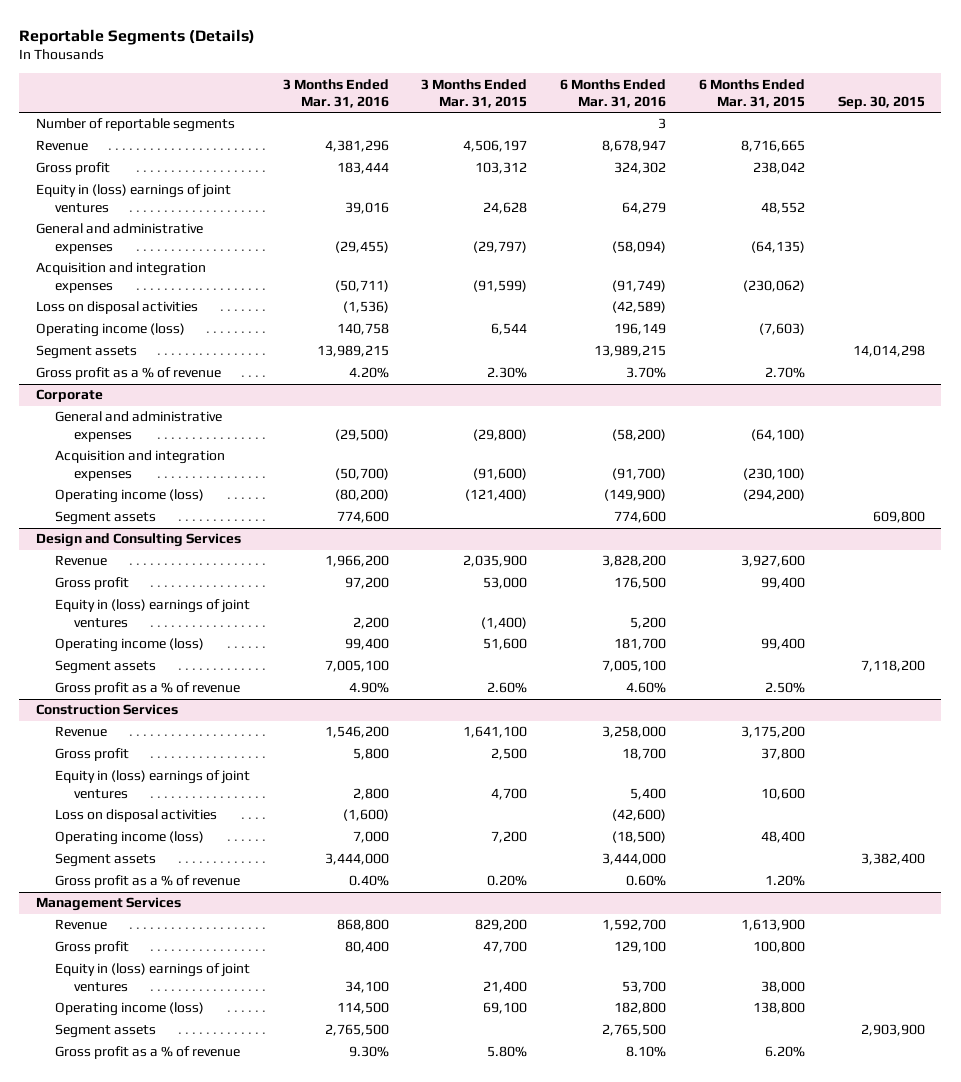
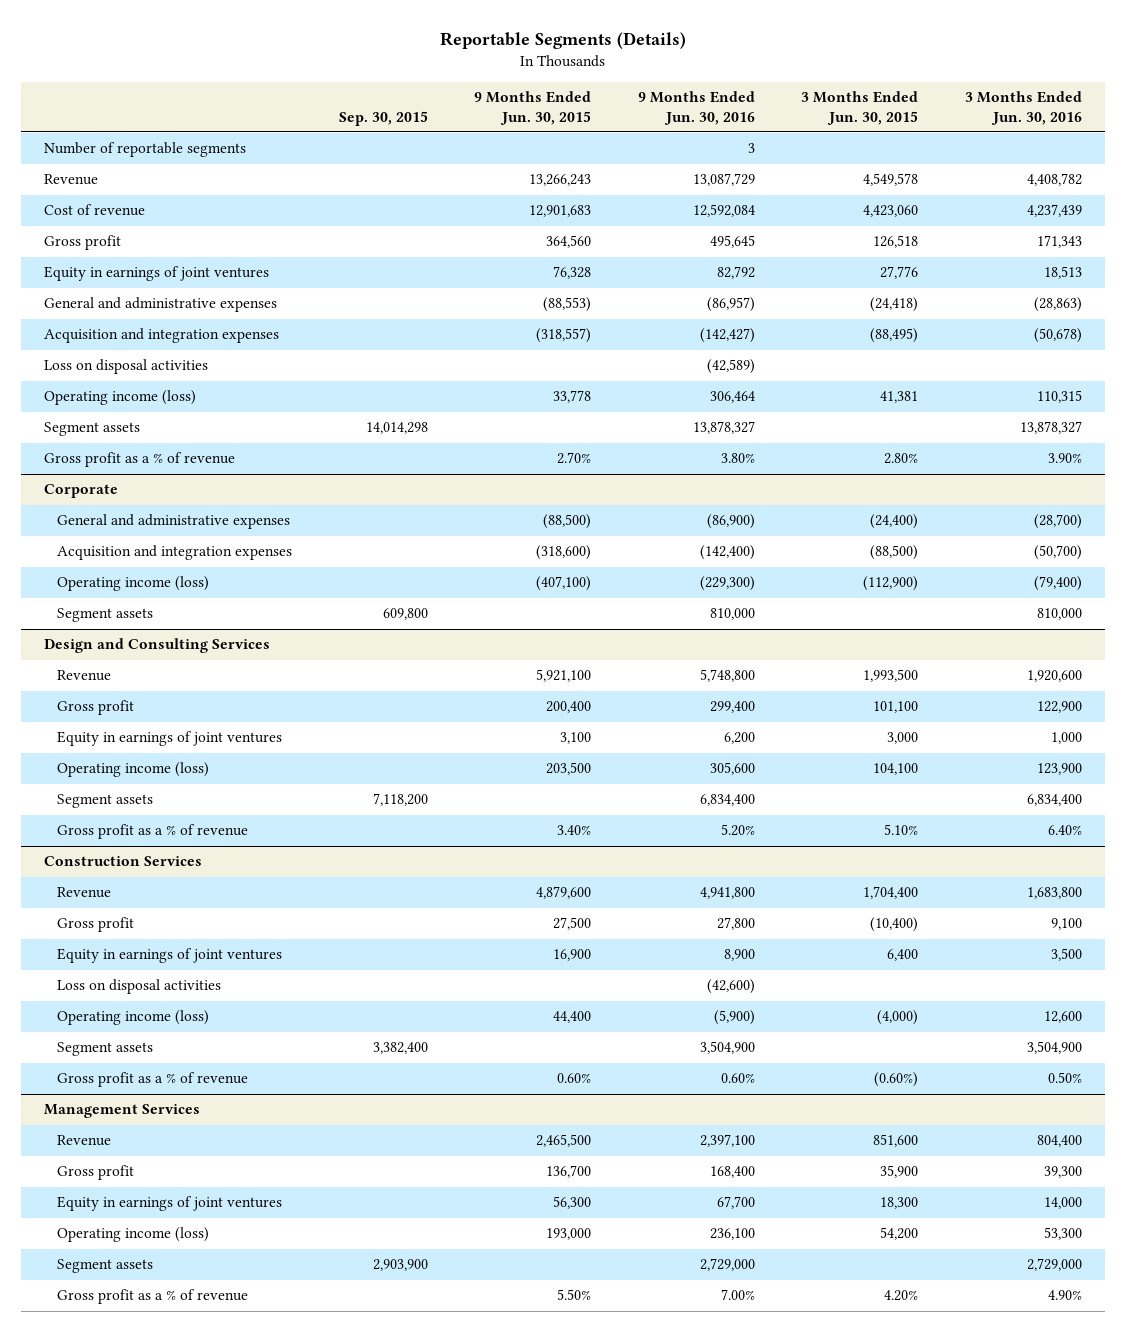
[282,78,389,109] 3 Months Ended Mar. 31, 2016 -> none
[421,78,528,109] 3 Months Ended Mar. 31, 2015 -> none
[560,78,667,109] 6 Months Ended Mar. 31, 2016 -> none
[698,78,805,109] 6 Months Ended Mar. 31, 2015 -> none
none -> [474,91,592,125] 9 Months Ended Jun. 30, 2015
none -> [637,91,755,125] 9 Months Ended Jun. 30, 2016
none -> [801,91,919,125] 3 Months Ended Jun. 30, 2015
none -> [965,91,1083,125] 3 Months Ended Jun. 30, 2016
none -> [44,204,146,217] Cost of revenue
[35,184,231,213] Equity in (loss) earnings of joint ventures -> [44,266,270,282] Equity in earnings of joint ventures
[54,599,250,628] Equity in (loss) earnings of joint ventures -> [56,731,282,747] Equity in earnings of joint ventures
[54,770,250,799] Equity in (loss) earnings of joint ventures -> [56,948,282,964] Equity in earnings of joint ventures
[54,963,250,992] Equity in (loss) earnings of joint ventures -> [56,1196,282,1212] Equity in earnings of joint ventures

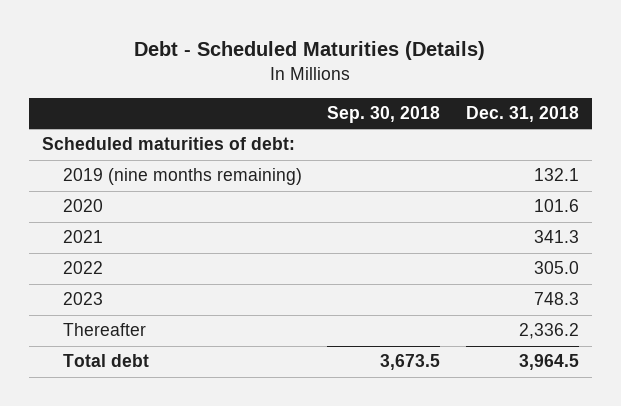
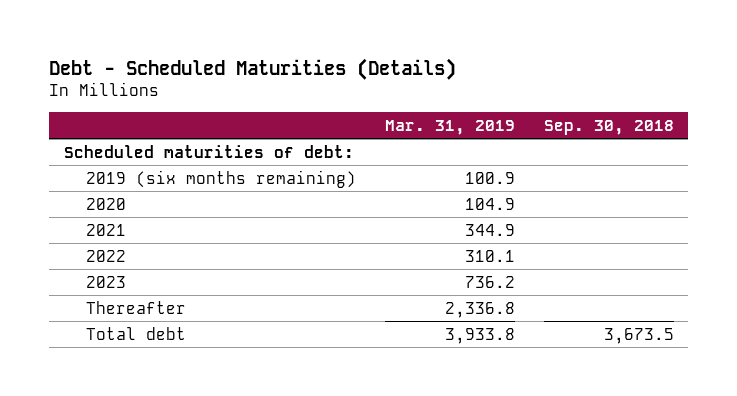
[466,106,580,123] Dec. 31, 2018 -> none
none -> [385,119,516,135] Mar. 31, 2019
[62,168,302,186] 2019 (nine months remaining) -> [86,169,357,188] 2019 (six months remaining)

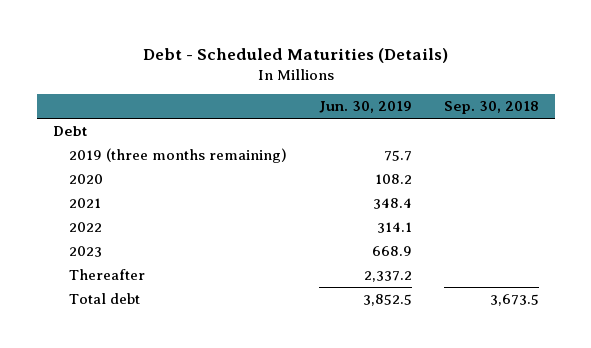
[385,119,516,135] Mar. 31, 2019 -> none
none -> [318,101,412,114] Jun. 30, 2019
[63,144,354,158] Scheduled maturities of debt: -> none
none -> [52,126,87,137] Debt
[86,169,357,188] 2019 (six months remaining) -> [68,148,287,164] 2019 (three months remaining)

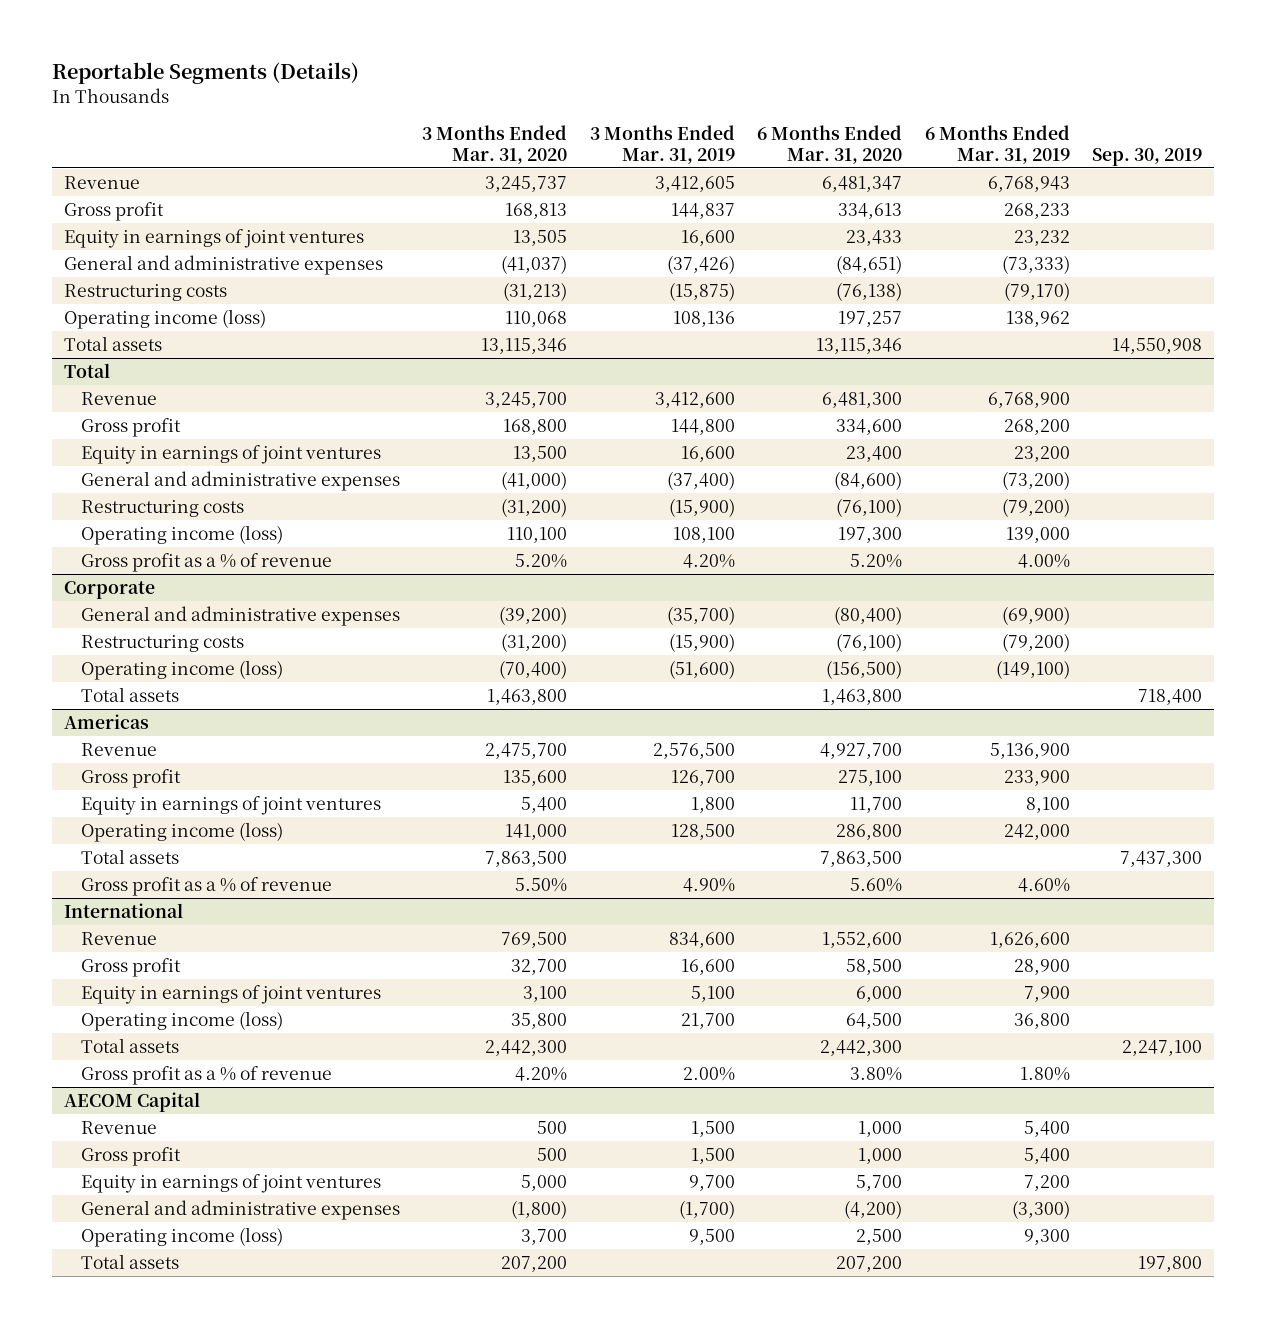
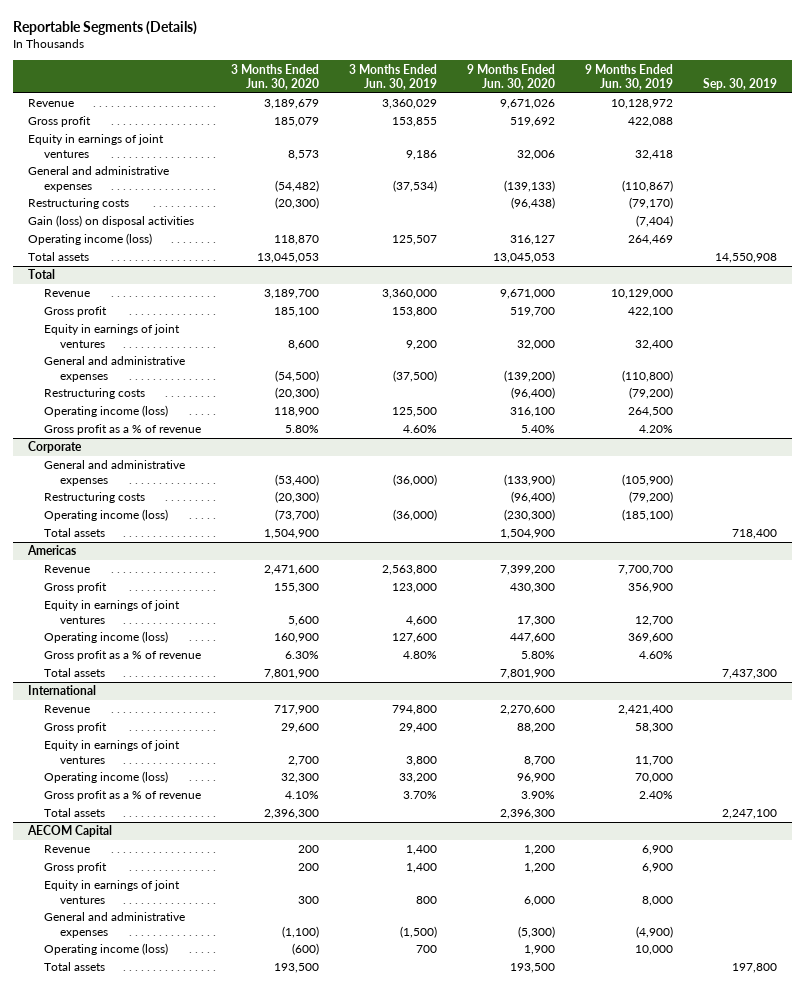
[422,125,568,164] 3 Months Ended Mar. 31, 2020 -> none
[589,125,735,164] 3 Months Ended Mar. 31, 2019 -> none
[757,125,903,164] 6 Months Ended Mar. 31, 2020 -> none
[924,125,1070,164] 6 Months Ended Mar. 31, 2019 -> none
none -> [231,63,320,90] 3 Months Ended Jun. 30, 2020
none -> [349,63,438,90] 3 Months Ended Jun. 30, 2019
none -> [467,63,556,90] 9 Months Ended Jun. 30, 2020
none -> [585,63,674,90] 9 Months Ended Jun. 30, 2019
none -> [28,215,195,228] Gain (loss) on disposal activities
[80,848,179,864] Total assets -> [44,668,106,678] Total assets
[80,1037,179,1053] Total assets -> [44,808,106,818] Total assets

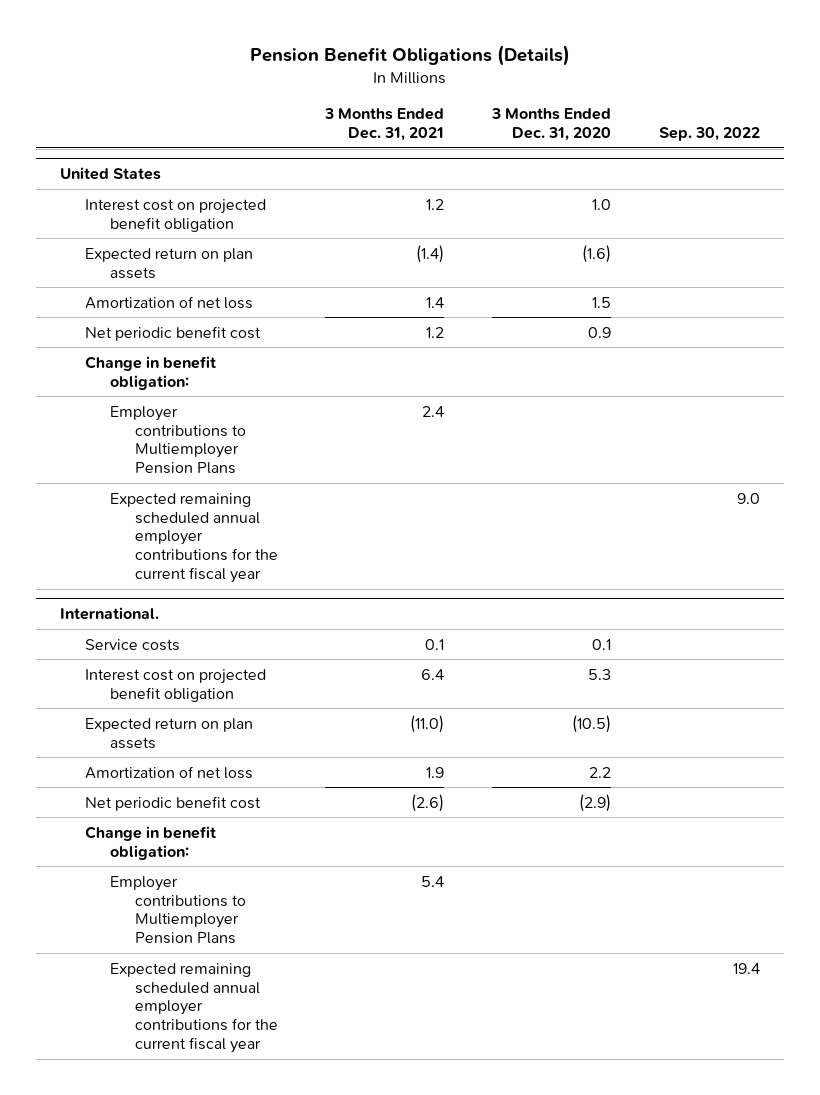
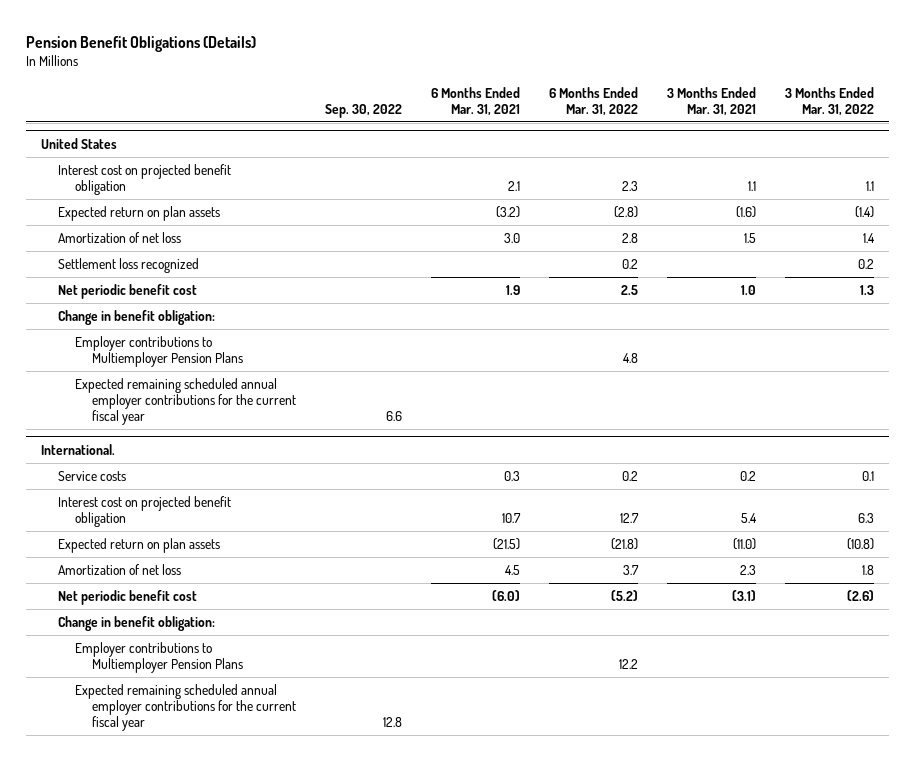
[324,108,445,142] 3 Months Ended Dec. 31, 2021 -> none
[491,108,612,142] 3 Months Ended Dec. 31, 2020 -> none
none -> [431,86,521,116] 6 Months Ended Mar. 31, 2021
none -> [549,86,639,116] 6 Months Ended Mar. 31, 2022
none -> [667,86,757,116] 3 Months Ended Mar. 31, 2021
none -> [785,86,875,116] 3 Months Ended Mar. 31, 2022
none -> [58,258,200,274] Settlement loss recognized
[736,492,760,504] 9.0 -> [386,410,403,421] 6.6
[732,962,760,974] 19.4 -> [383,716,403,727] 12.8

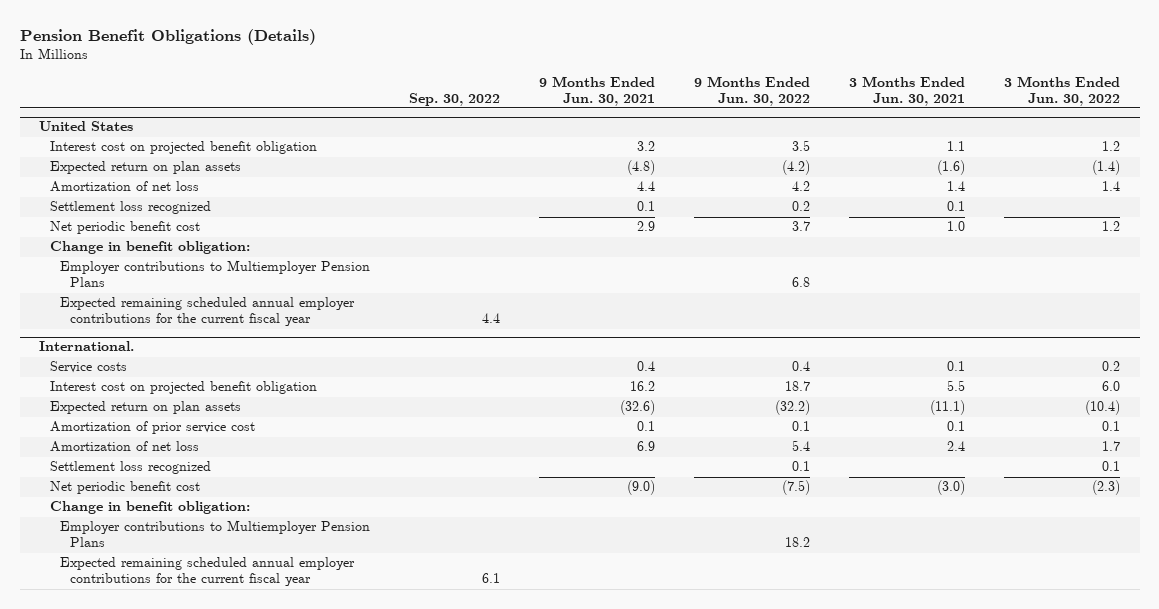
[431,86,521,116] 6 Months Ended Mar. 31, 2021 -> none
[549,86,639,116] 6 Months Ended Mar. 31, 2022 -> none
[667,86,757,116] 3 Months Ended Mar. 31, 2021 -> none
[785,86,875,116] 3 Months Ended Mar. 31, 2022 -> none
none -> [538,75,655,106] 9 Months Ended Jun. 30, 2021
none -> [694,75,811,106] 9 Months Ended Jun. 30, 2022
none -> [849,75,966,106] 3 Months Ended Jun. 30, 2021
none -> [1004,75,1121,106] 3 Months Ended Jun. 30, 2022
[386,410,403,421] 6.6 -> [481,313,500,324] 4.4
none -> [49,421,255,435] Amortization of prior service cost
none -> [49,461,211,475] Settlement loss recognized
[383,716,403,727] 12.8 -> [481,573,500,584] 6.1

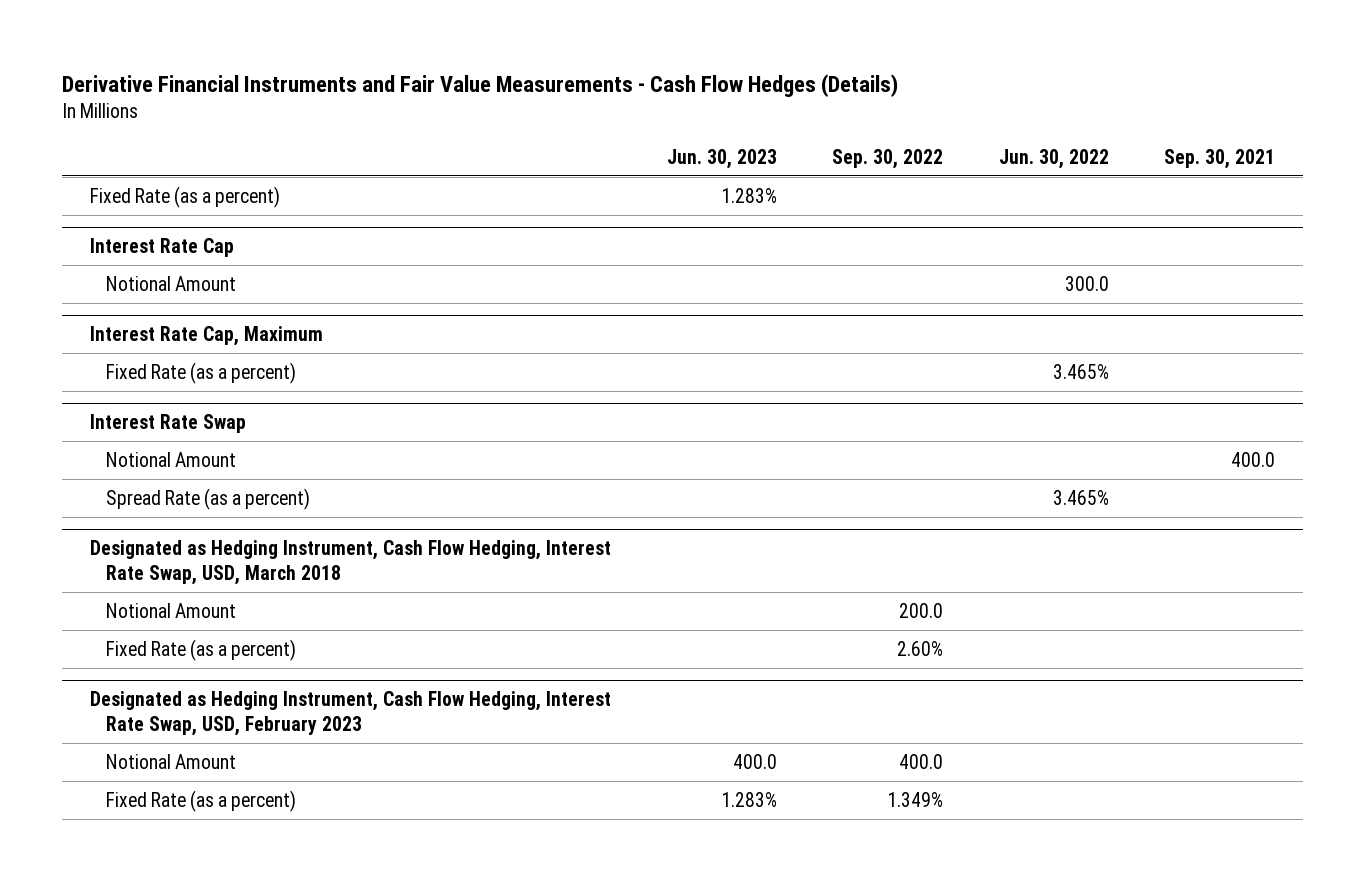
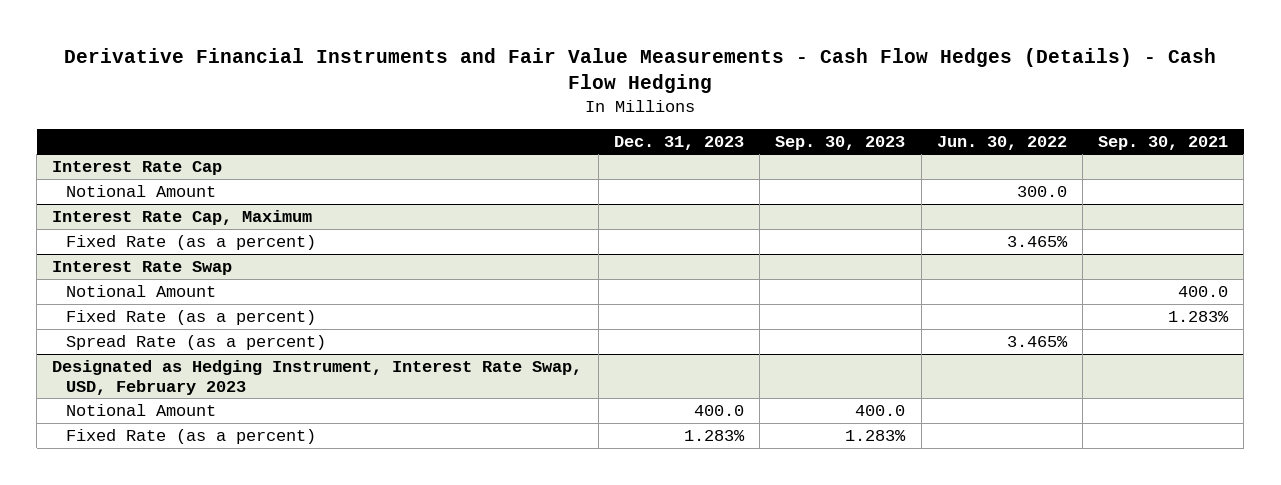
[62,74,899,98] Derivative Financial Instruments and Fair Value Measurements - Cash Flow Hedges (Details) -> [64,47,1217,94] Derivative Financial Instruments and Fair Value Measurements - Cash Flow Hedges (Details) - Cash Flow Hedging
[666,148,777,169] Jun. 30, 2023 -> none
[832,148,944,169] Sep. 30, 2022 -> none
none -> [613,135,744,150] Dec. 31, 2023
none -> [775,135,906,150] Sep. 30, 2023
[89,185,280,208] Fixed Rate (as a percent) -> none
none -> [66,309,317,325] Fixed Rate (as a percent)
[89,540,611,586] Designated as Hedging Instrument, Cash Flow Hedging, Interest Rate Swap, USD, March 2018 -> none
[106,602,237,618] Notional Amount -> none
[106,638,297,661] Fixed Rate (as a percent) -> none
[89,691,611,737] Designated as Hedging Instrument, Cash Flow Hedging, Interest Rate Swap, USD, February 2023 -> [52,359,583,395] Designated as Hedging Instrument, Interest Rate Swap, USD, February 2023

